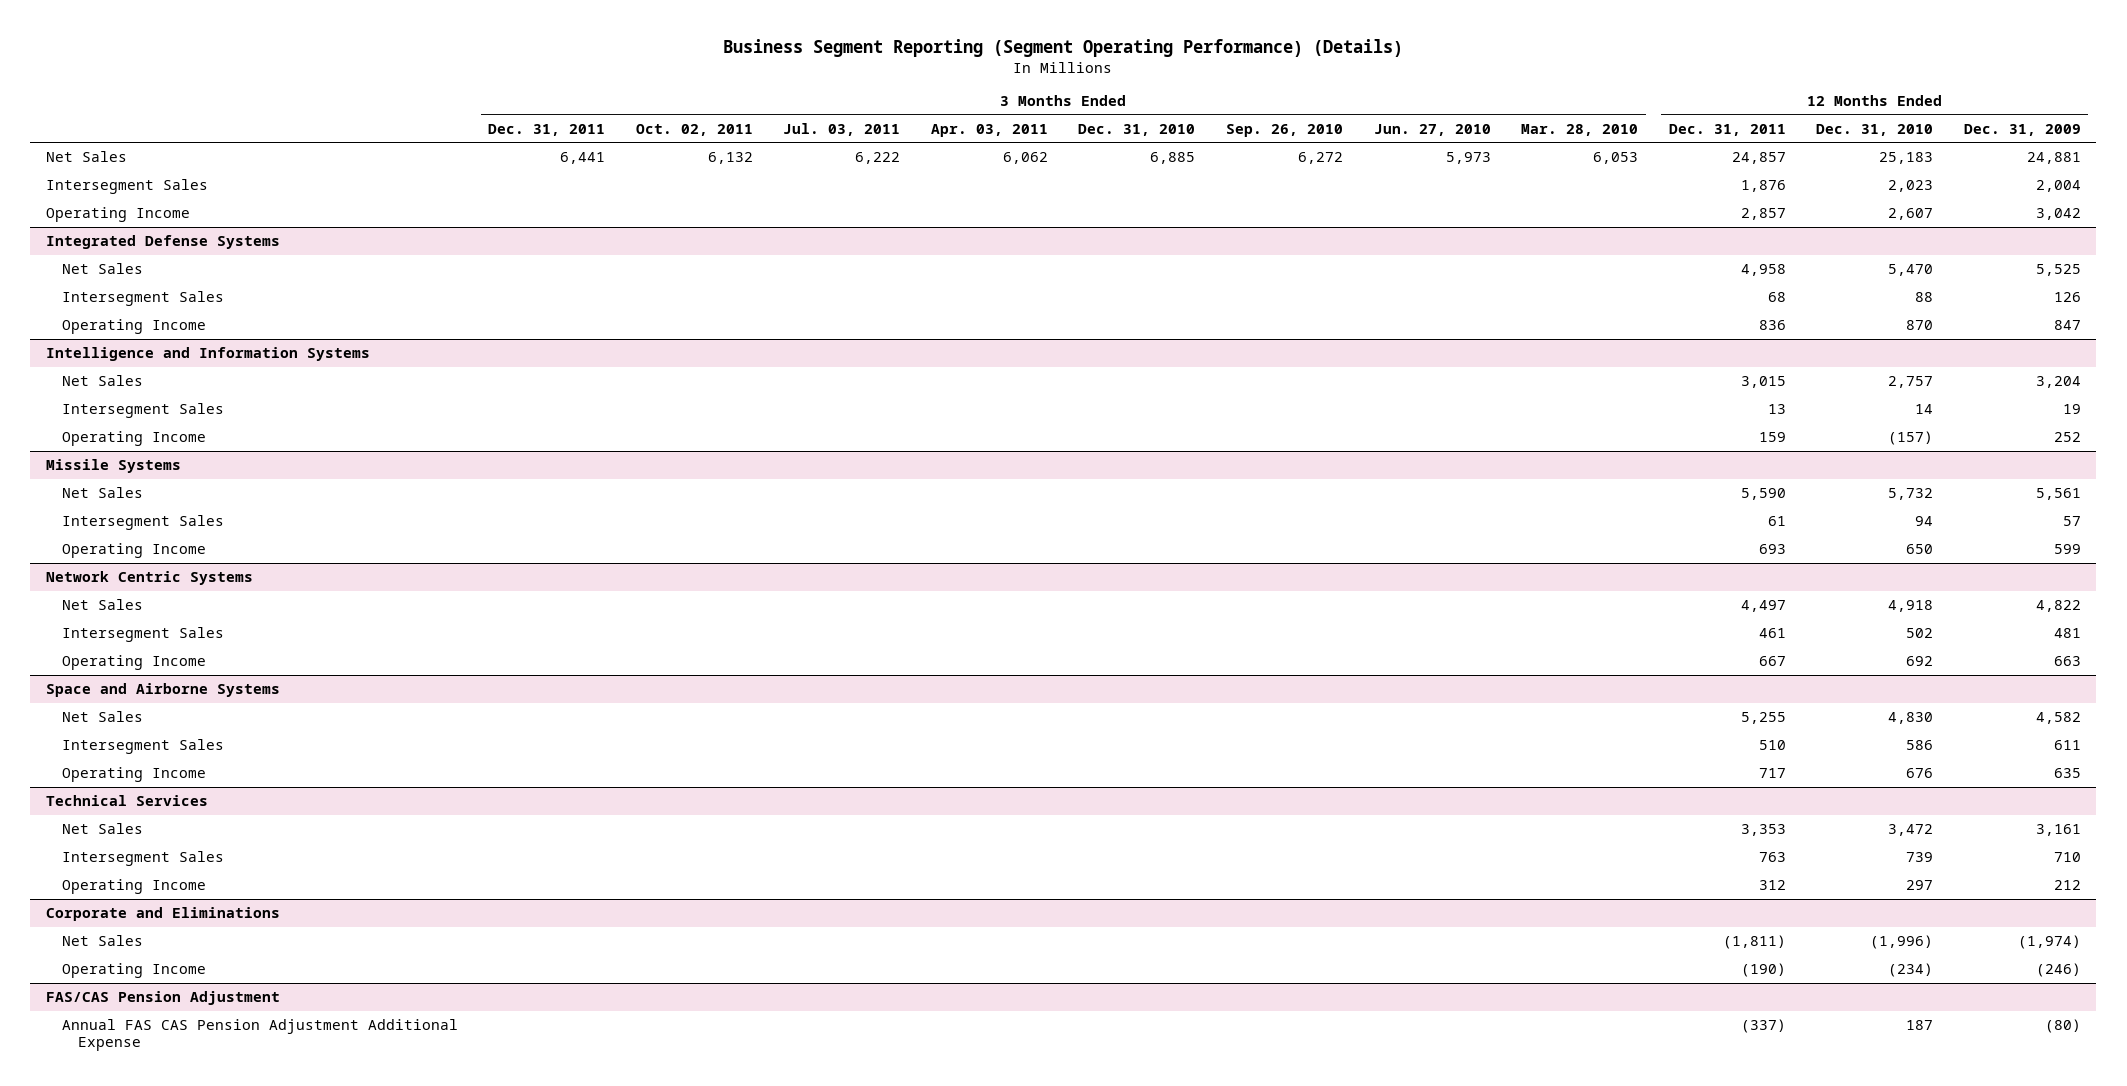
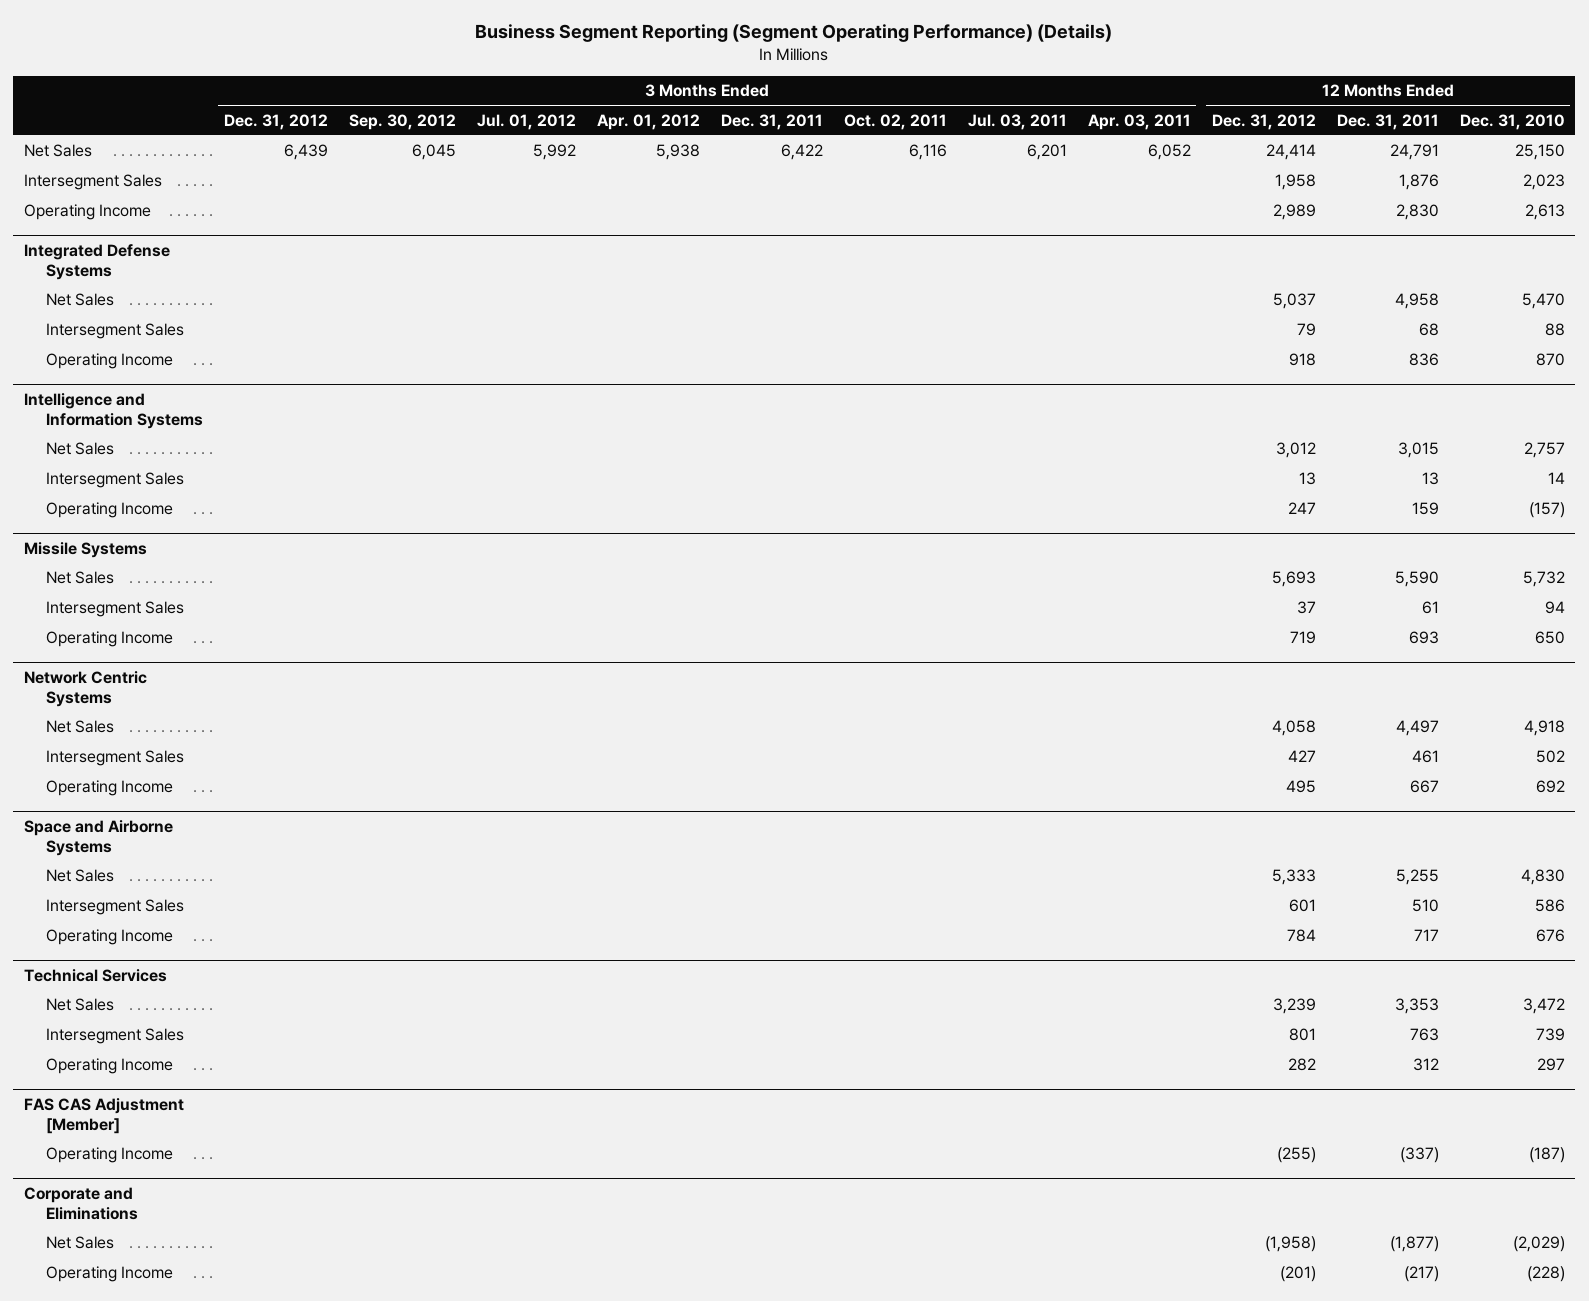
[1078,123,1196,136] Dec. 31, 2010 -> none
[1226,123,1344,137] Sep. 26, 2010 -> none
[1373,123,1491,136] Jun. 27, 2010 -> none
[1521,123,1639,136] Mar. 28, 2010 -> none
[1963,123,2081,136] Dec. 31, 2009 -> none
none -> [223,113,328,130] Dec. 31, 2012
none -> [348,113,456,130] Sep. 30, 2012
none -> [476,113,576,130] Jul. 01, 2012
none -> [596,113,700,130] Apr. 01, 2012
none -> [1211,113,1316,130] Dec. 31, 2012
[560,151,606,164] 6,441 -> [780,144,823,161] 6,422
[707,151,753,164] 6,132 -> [908,144,947,161] 6,116
[855,151,901,164] 6,222 -> [1026,144,1067,161] 6,201
[1002,151,1048,164] 6,062 -> [1147,144,1191,161] 6,052
[1731,151,1786,164] 24,857 -> [1389,144,1439,161] 24,791
[1879,151,1934,164] 25,183 -> [1514,144,1565,161] 25,150
[1740,207,1786,220] 2,857 -> [1395,204,1439,221] 2,830
[1888,207,1934,220] 2,607 -> [1524,204,1565,221] 2,613
none -> [23,1098,184,1135] FAS CAS Adjustment [Member]
none -> [45,1147,173,1164] Operating Income
[45,990,280,1005] FAS/CAS Pension Adjustment -> none
[61,1018,458,1052] Annual FAS CAS Pension Adjustment Additional Expense -> none
[1722,934,1786,949] (1,811) -> [1389,1236,1439,1253] (1,877)
[1870,934,1934,949] (1,996) -> [1512,1236,1565,1253] (2,029)
[1740,962,1786,977] (190) -> [1403,1266,1439,1283] (217)
[1888,962,1934,977] (234) -> [1526,1266,1565,1283] (228)

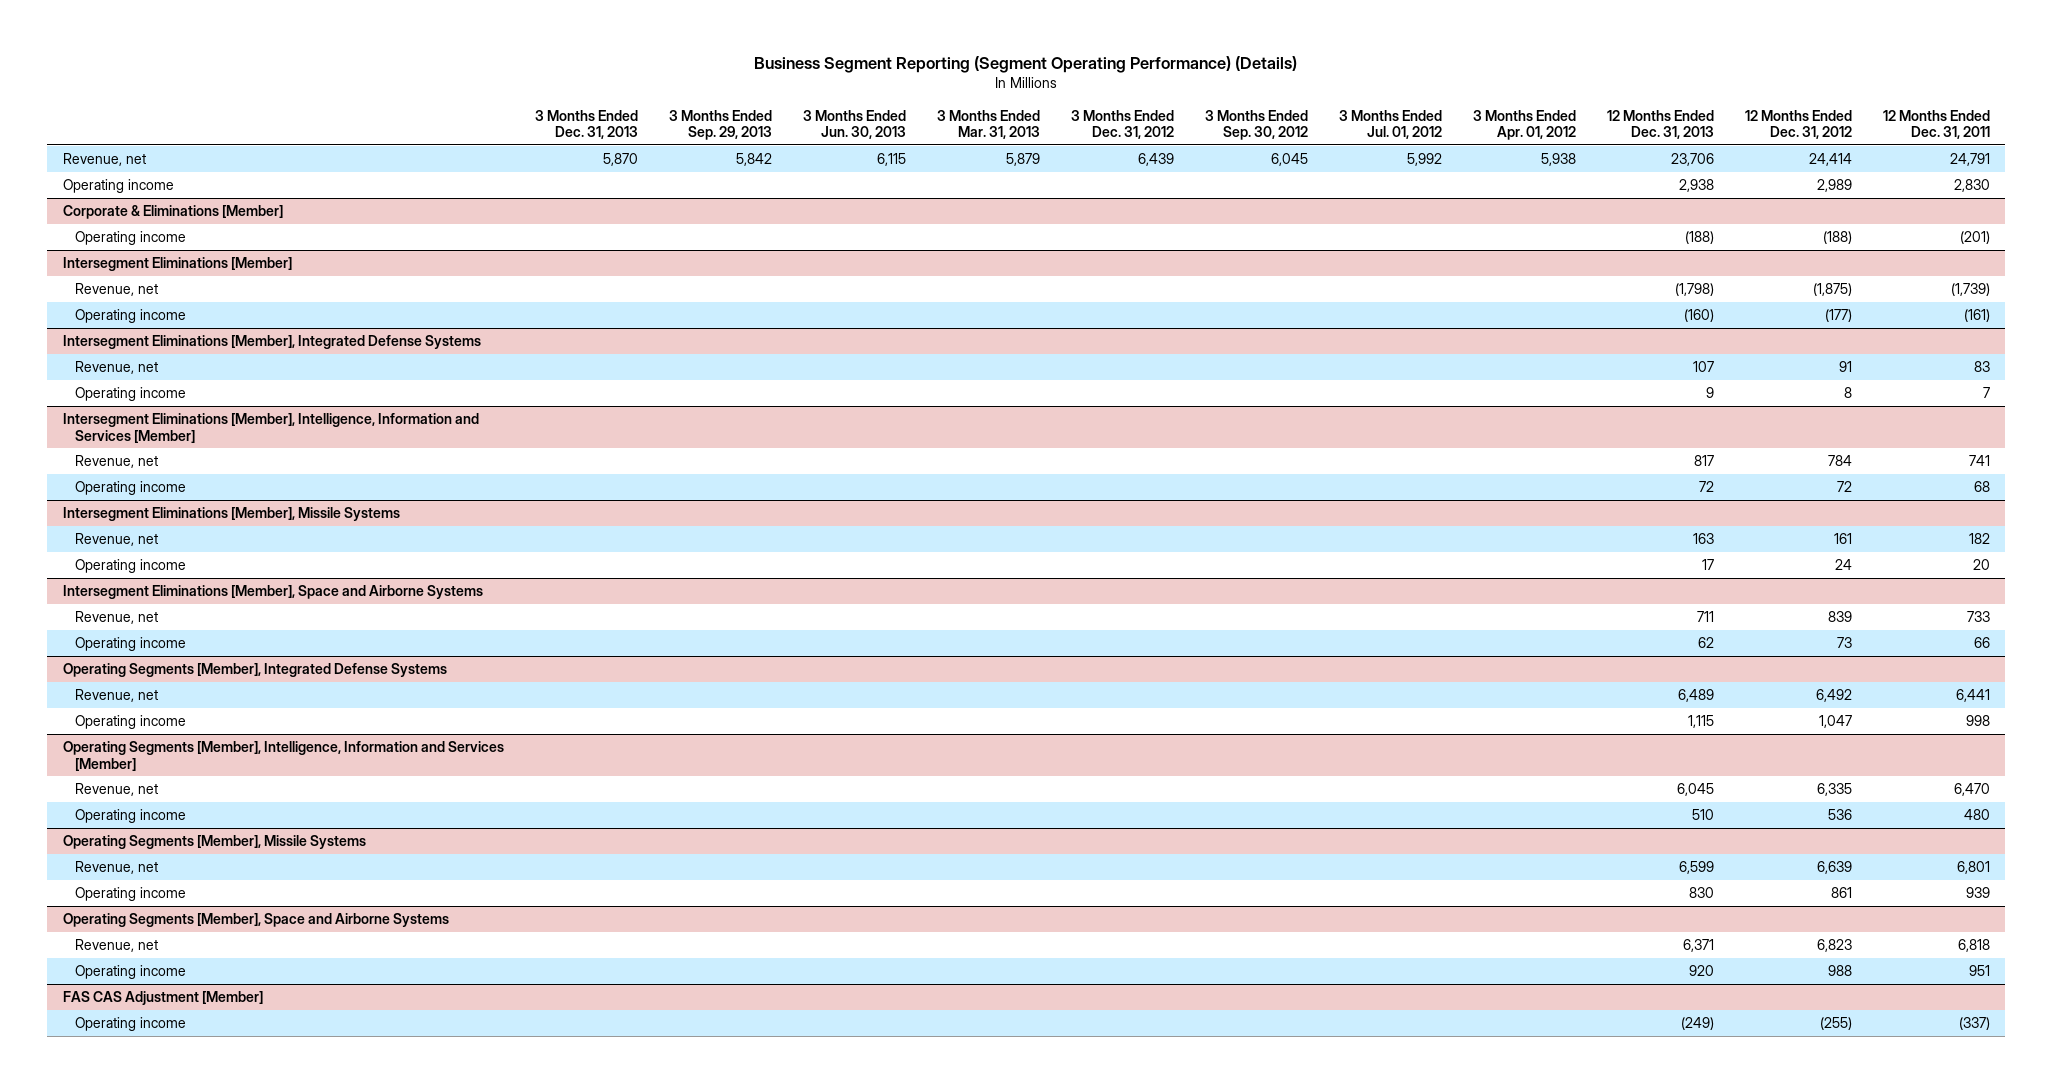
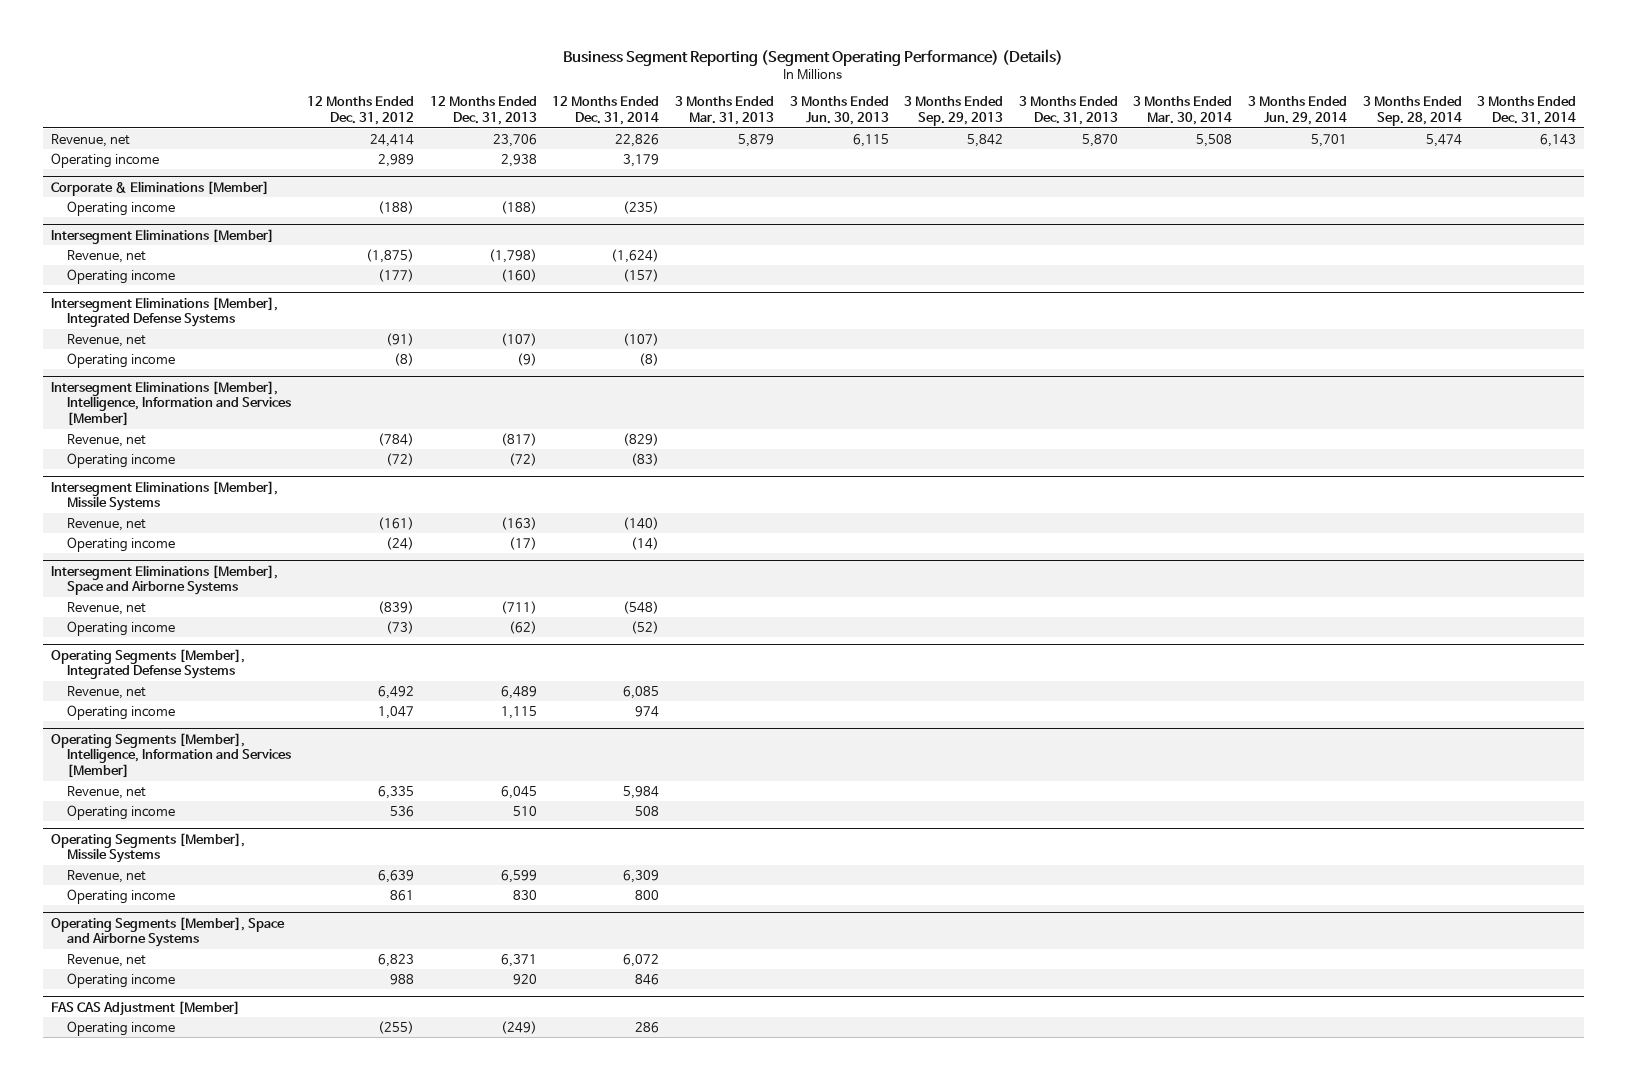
[1070,109,1174,140] 3 Months Ended Dec. 31, 2012 -> none
[1204,109,1308,141] 3 Months Ended Sep. 30, 2012 -> none
[1338,109,1442,140] 3 Months Ended Jul. 01, 2012 -> none
[1472,109,1576,141] 3 Months Ended Apr. 01, 2012 -> none
[1882,109,1990,140] 12 Months Ended Dec. 31, 2011 -> none
none -> [552,96,660,125] 12 Months Ended Dec. 31, 2014
none -> [1133,96,1233,125] 3 Months Ended Mar. 30, 2014
none -> [1247,96,1347,125] 3 Months Ended Jun. 29, 2014
none -> [1362,96,1462,126] 3 Months Ended Sep. 28, 2014
none -> [1477,96,1577,125] 3 Months Ended Dec. 31, 2014
[1692,361,1714,373] 107 -> [500,332,537,346] (107)
[1838,361,1852,373] 91 -> [386,332,415,346] (91)
[1705,387,1714,399] 9 -> [516,352,537,366] (9)
[1843,387,1852,399] 8 -> [394,352,415,366] (8)
[1693,455,1714,467] 817 -> [500,432,537,446] (817)
[1827,455,1852,467] 784 -> [378,432,415,446] (784)
[1698,481,1714,493] 72 -> [508,452,537,466] (72)
[1836,481,1852,493] 72 -> [386,452,415,466] (72)
[1692,533,1714,545] 163 -> [500,516,537,530] (163)
[1833,533,1852,545] 161 -> [378,516,415,530] (161)
[1701,559,1714,571] 17 -> [508,536,537,550] (17)
[1834,559,1852,571] 24 -> [386,536,415,550] (24)
[1696,611,1714,623] 711 -> [500,600,537,614] (711)
[1827,611,1852,623] 839 -> [378,600,415,614] (839)
[1697,637,1714,649] 62 -> [508,620,537,634] (62)
[1836,637,1852,649] 73 -> [386,620,415,634] (73)

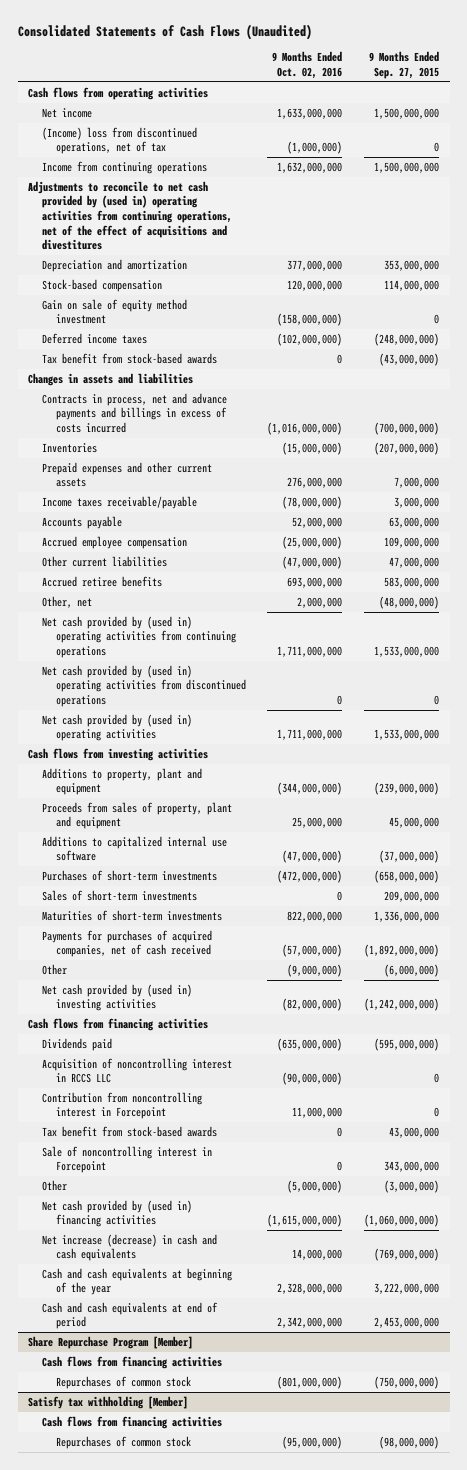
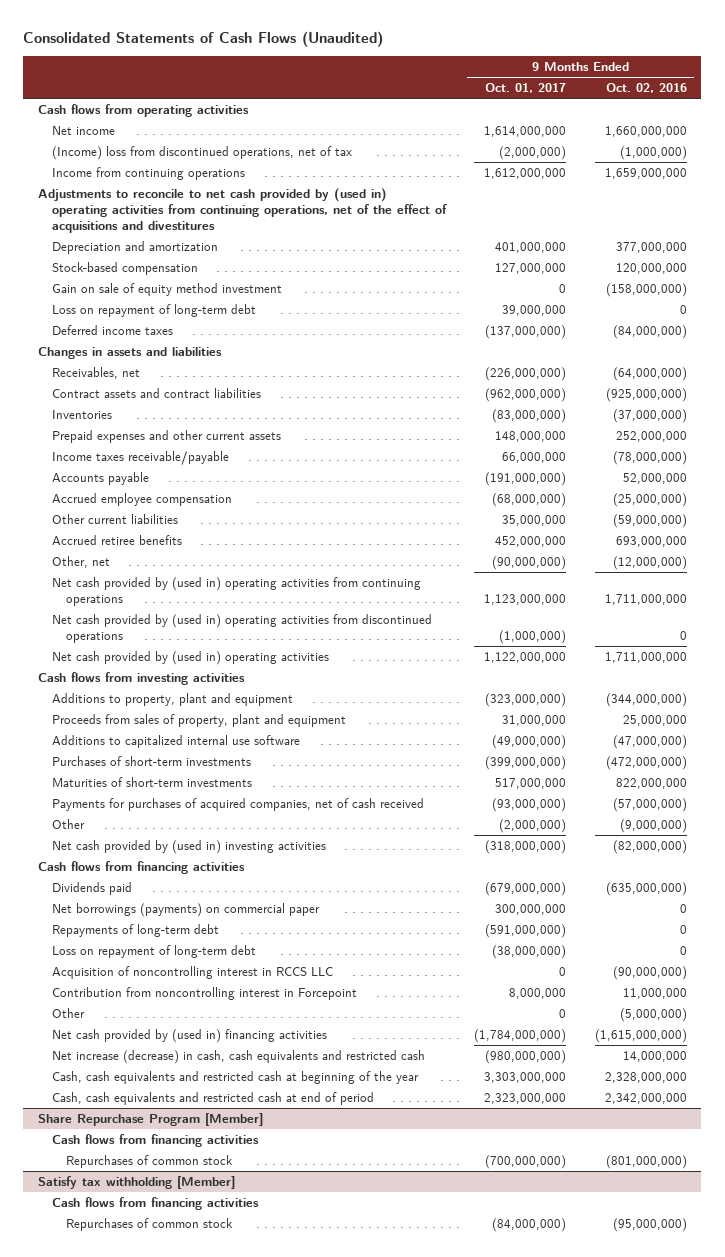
[368,51,439,79] 9 Months Ended Sep. 27, 2015 -> none
none -> [485,83,567,94] Oct. 01, 2017
[277,107,343,119] 1,633,000,000 -> [605,126,688,138] 1,660,000,000
[277,161,343,173] 1,632,000,000 -> [605,168,688,180] 1,659,000,000
[42,352,218,364] Tax benefit from stock-based awards -> none
none -> [51,304,256,318] Loss on repayment of long-term debt
[277,332,343,346] (102,000,000) -> [613,325,688,340] (84,000,000)
[42,392,228,433] Contracts in process, net and advance payments and billings in excess of costs incurred -> none
none -> [51,367,140,380] Receivables, net
none -> [51,388,261,399] Contract assets and contract liabilities
[282,441,343,455] (15,000,000) -> [613,409,688,424] (37,000,000)
[287,477,343,489] 276,000,000 -> [616,431,688,443] 252,000,000
[282,555,343,569] (47,000,000) -> [613,514,688,529] (59,000,000)
[297,596,343,608] 2,000,000 -> [613,556,688,571] (12,000,000)
[42,889,198,901] Sales of short-term investments -> none
none -> [51,903,320,918] Net borrowings (payments) on commercial paper
none -> [51,924,219,938] Repayments of long-term debt
none -> [51,945,256,959] Loss on repayment of long-term debt
[42,1125,218,1137] Tax benefit from stock-based awards -> none
[42,1145,213,1174] Sale of noncontrolling interest in Forcepoint -> none
[42,1233,218,1262] Net increase (decrease) in cash and cash equivalents -> [51,1050,425,1065] Net increase (decrease) in cash, cash equivalents and restricted cash
[42,1267,233,1296] Cash and cash equivalents at beginning of the year -> [51,1071,419,1085] Cash, cash equivalents and restricted cash at beginning of the year
[42,1301,219,1330] Cash and cash equivalents at end of period -> [51,1092,374,1106] Cash, cash equivalents and restricted cash at end of period

